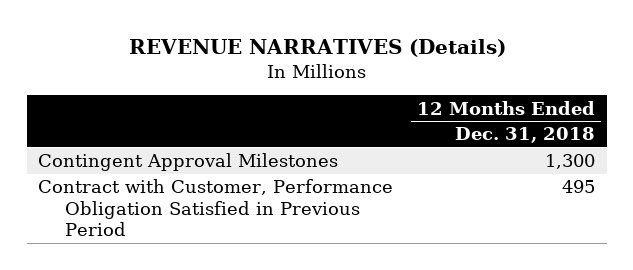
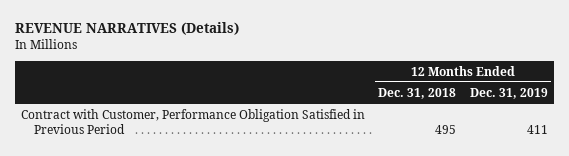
none -> [469,87,548,99] Dec. 31, 2019
[38,153,339,172] Contingent Approval Milestones -> none

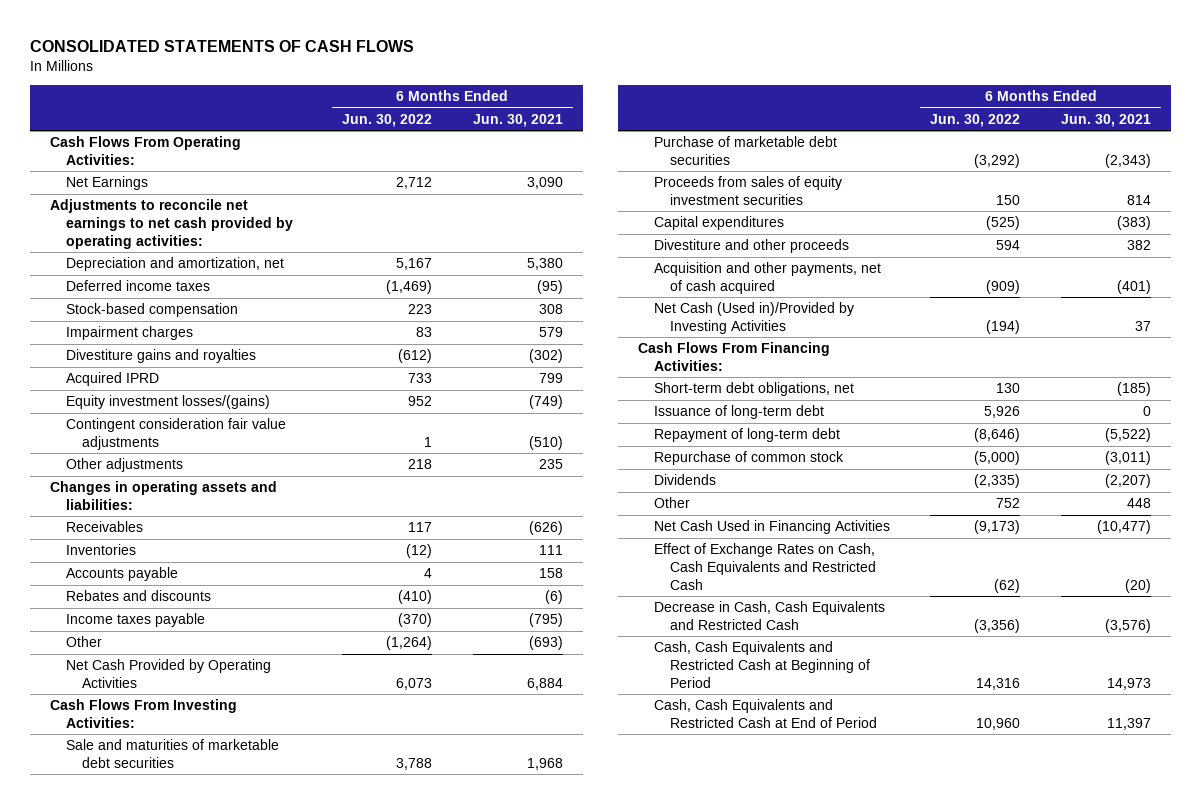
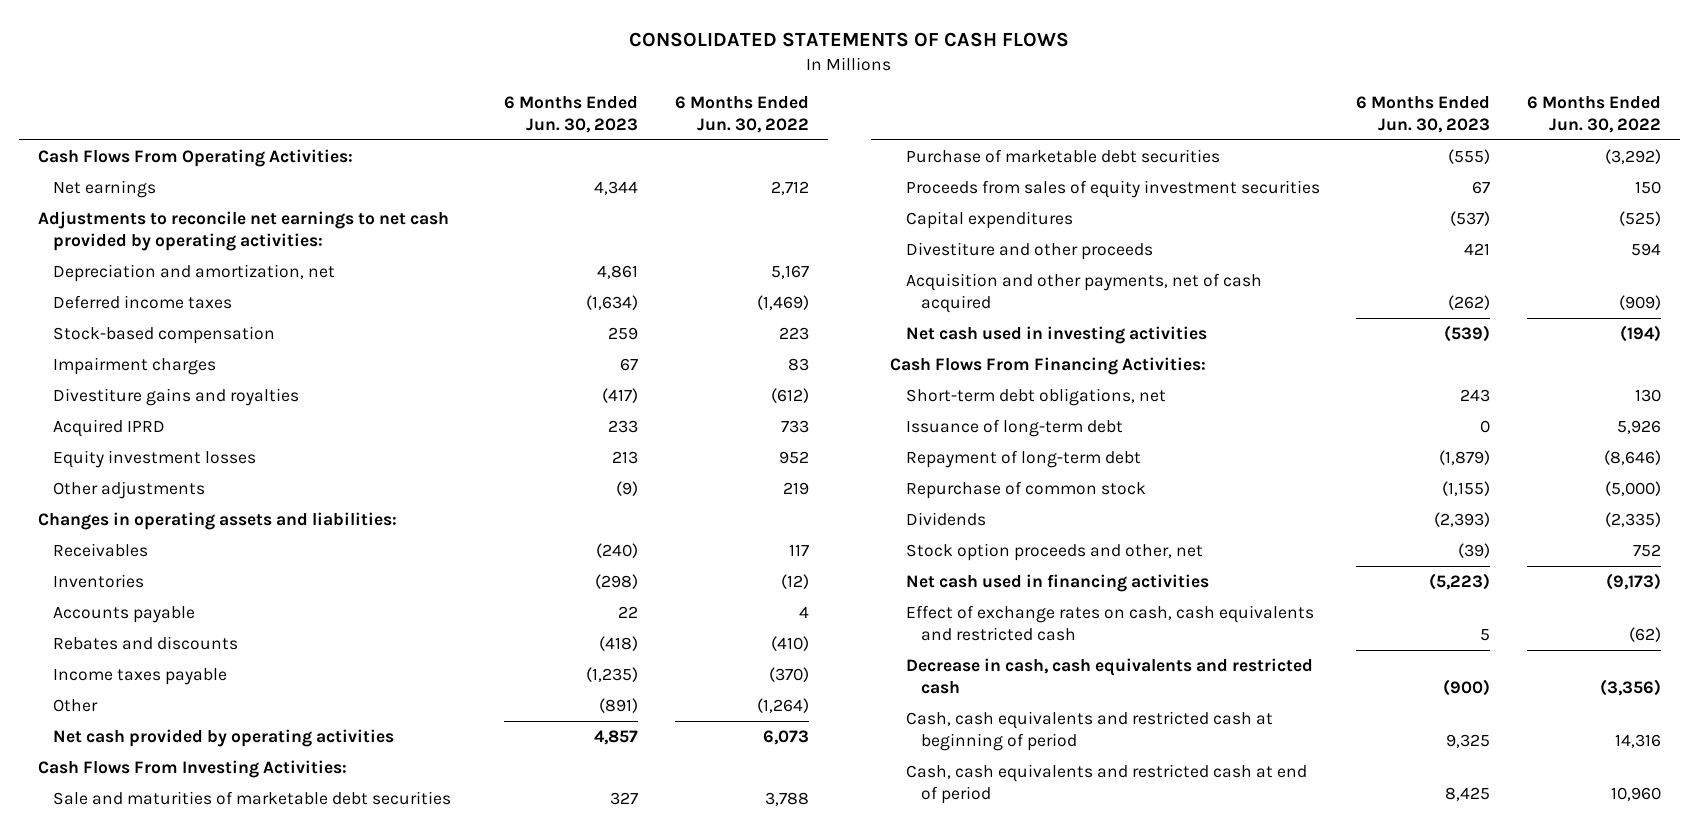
[472,113,563,127] Jun. 30, 2021 -> none
none -> [504,96,639,133] 6 Months Ended Jun. 30, 2023
[65,176,148,191] Net Earnings -> [53,180,157,199] Net earnings
[65,418,286,450] Contingent consideration fair value adjustments -> none
[65,395,270,410] Equity investment losses/(gains) -> [53,450,257,469] Equity investment losses
[408,459,433,470] 218 -> [783,482,810,496] 219
[65,659,271,688] Net Cash Provided by Operating Activities -> [53,729,395,748] Net cash provided by operating activities
[654,302,855,334] Net Cash (Used in)/Provided by Investing Activities -> [905,326,1207,345] Net cash used in investing activities
[654,497,691,509] Other -> [905,543,1203,562] Stock option proceeds and other, net
[654,520,891,535] Net Cash Used in Financing Activities -> [905,574,1209,593] Net cash used in financing activities
[654,543,877,590] Effect of Exchange Rates on Cash, Cash Equivalents and Restricted Cash -> [905,605,1314,641] Effect of exchange rates on cash, cash equivalents and restricted cash
[654,601,886,630] Decrease in Cash, Cash Equivalents and Restricted Cash -> [905,658,1313,694] Decrease in cash, cash equivalents and restricted cash
[654,641,871,688] Cash, Cash Equivalents and Restricted Cash at Beginning of Period -> [905,711,1273,751] Cash, cash equivalents and restricted cash at beginning of period
[654,699,878,728] Cash, Cash Equivalents and Restricted Cash at End of Period -> [905,764,1307,804] Cash, cash equivalents and restricted cash at end of period

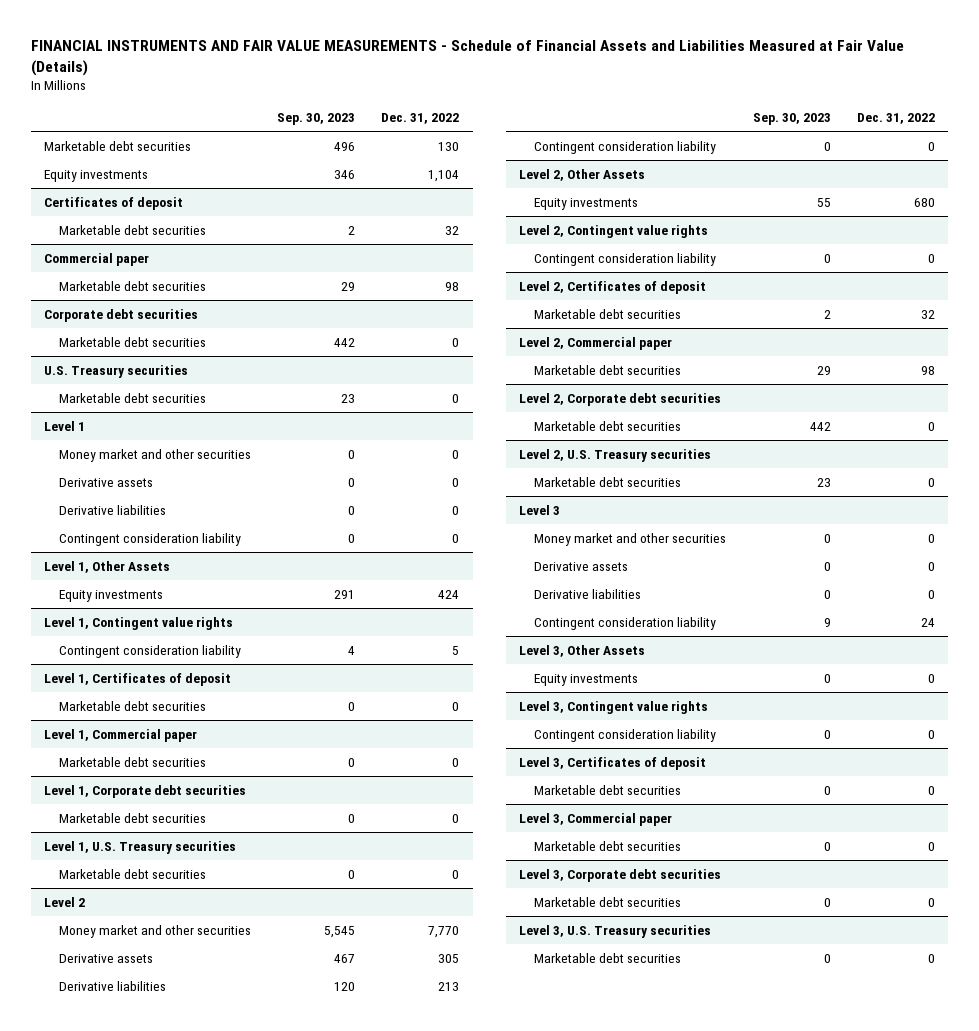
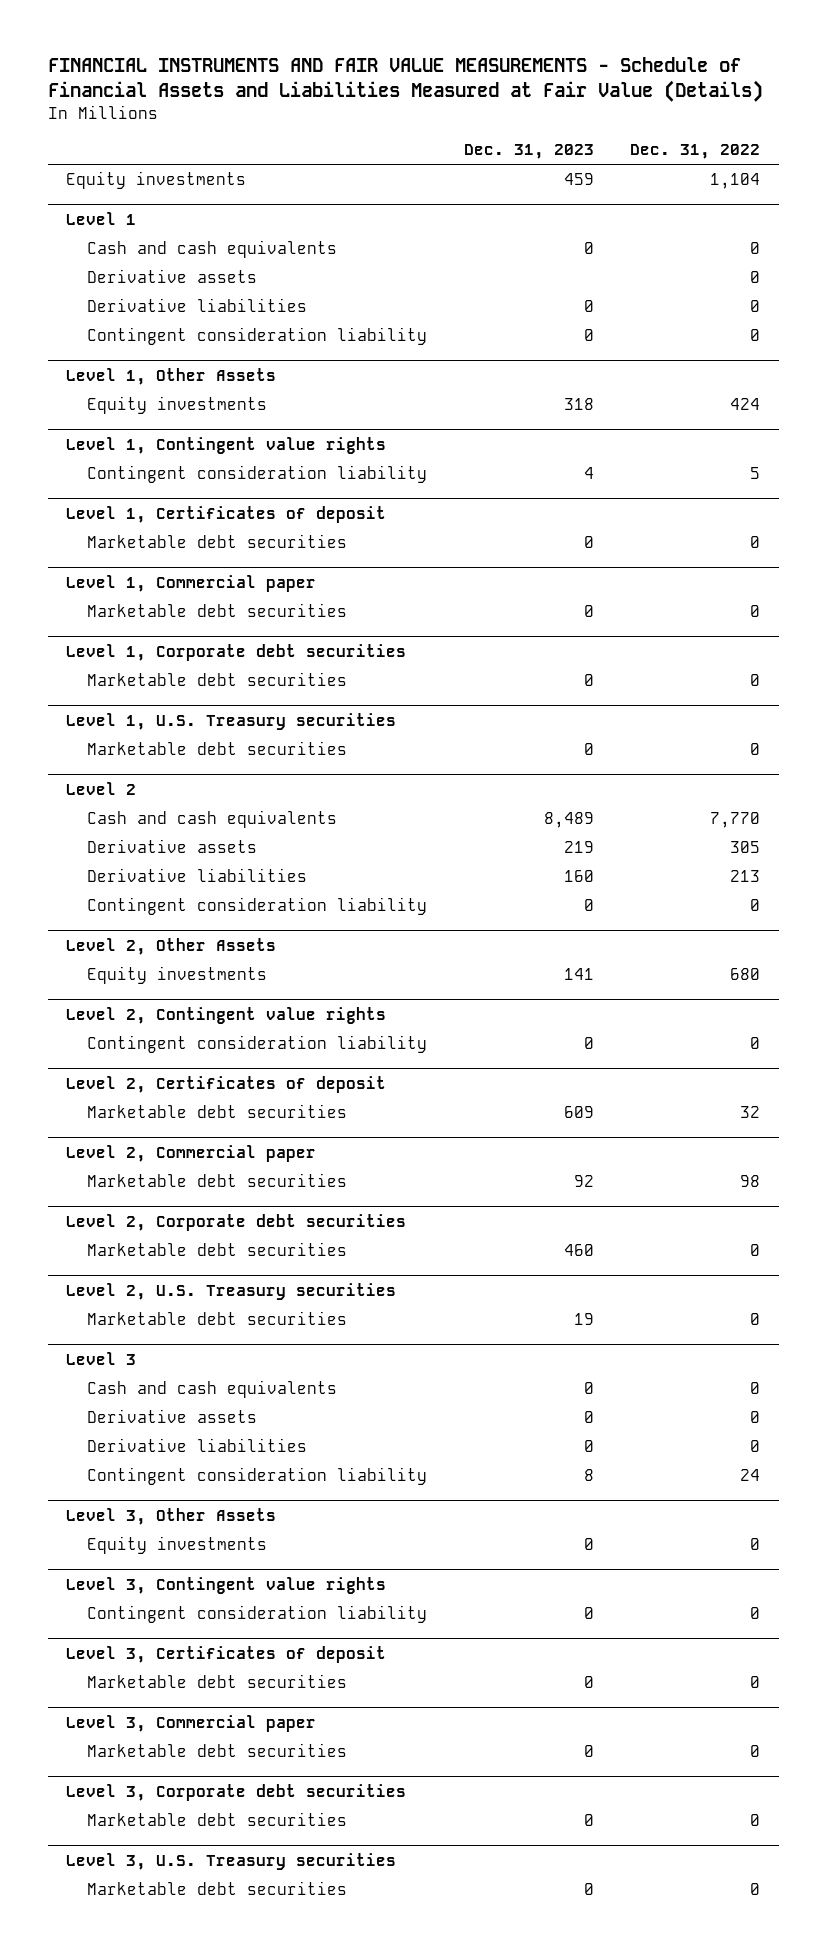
[277,113,356,126] Sep. 30, 2023 -> none
none -> [463,144,594,160] Dec. 31, 2023
[43,140,191,151] Marketable debt securities -> none
[43,196,183,210] Certificates of deposit -> none
[58,224,206,235] Marketable debt securities -> none
[43,252,149,266] Commercial paper -> none
[58,280,206,291] Marketable debt securities -> none
[43,308,198,322] Corporate debt securities -> none
[58,336,206,347] Marketable debt securities -> none
[43,364,188,378] U.S. Treasury securities -> none
[58,392,206,403] Marketable debt securities -> none
[58,448,251,462] Money market and other securities -> [87,240,338,259] Cash and cash equivalents
[58,924,251,938] Money market and other securities -> [87,810,338,829] Cash and cash equivalents
[534,532,727,546] Money market and other securities -> [87,1380,338,1399] Cash and cash equivalents

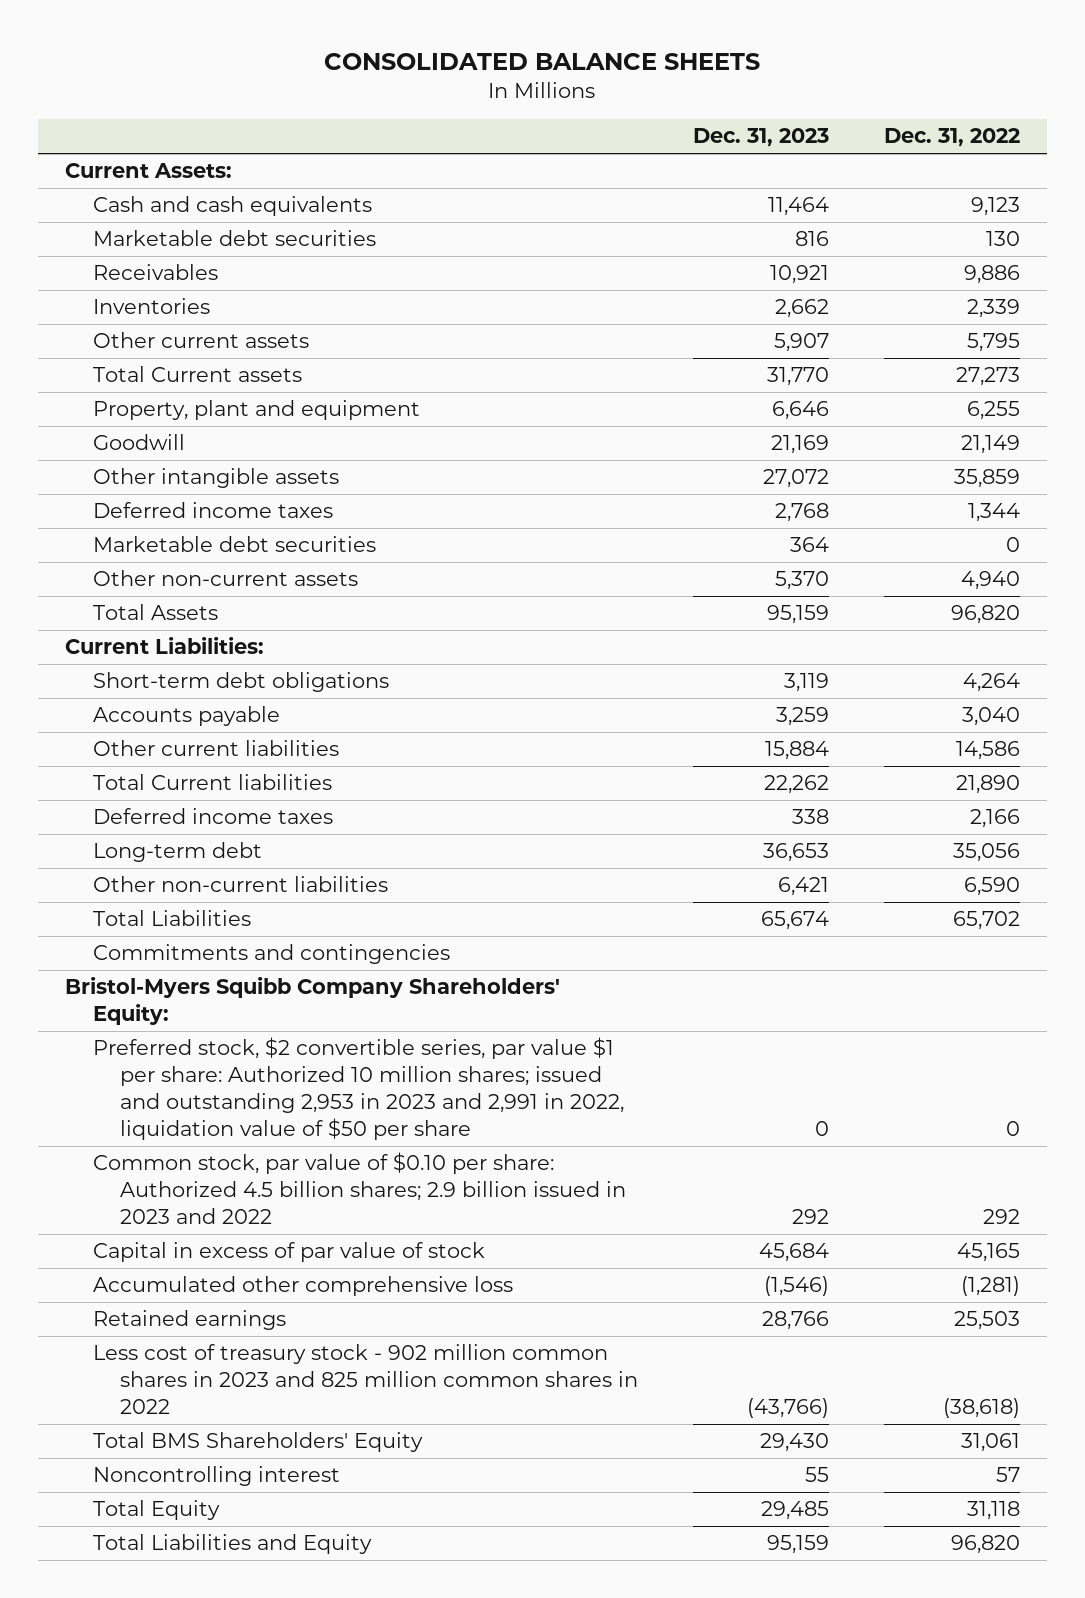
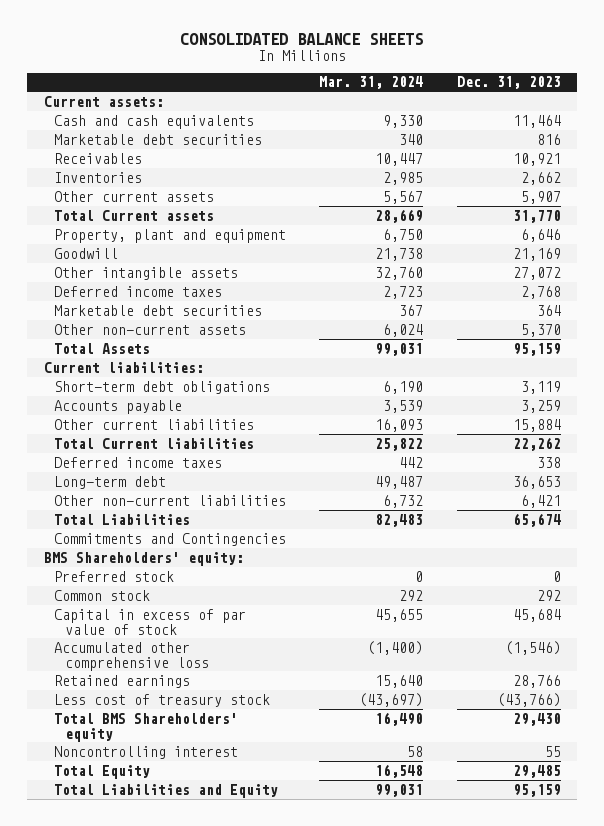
[883,128,1020,148] Dec. 31, 2022 -> none
none -> [319,76,424,90] Mar. 31, 2024
[65,163,233,179] Current Assets: -> [43,95,164,107] Current assets:
[65,637,265,655] Current Liabilities: -> [43,361,204,373] Current liabilities:
[92,944,450,965] Commitments and contingencies -> [54,532,287,546] Commitments and Contingencies
[65,977,561,1026] Bristol-Myers Squibb Company Shareholders' Equity: -> [43,551,244,566] BMS Shareholders' equity:
[92,1037,625,1141] Preferred stock, $2 convertible series, par value $1 per share: Authorized 10 million shares; issued and outstanding 2,953 in 2023 and 2,991 in 2022, liquidation value of $50 per share -> [54,570,175,582] Preferred stock
[92,1152,627,1225] Common stock, par value of $0.10 per share: Authorized 4.5 billion shares; 2.9 billion issued in 2023 and 2022 -> [54,589,151,601] Common stock
[92,1344,639,1415] Less cost of treasury stock - 902 million common shares in 2023 and 825 million common shares in 2022 -> [54,693,271,707] Less cost of treasury stock
[92,1432,423,1453] Total BMS Shareholders' Equity -> [54,712,239,742] Total BMS Shareholders' equity

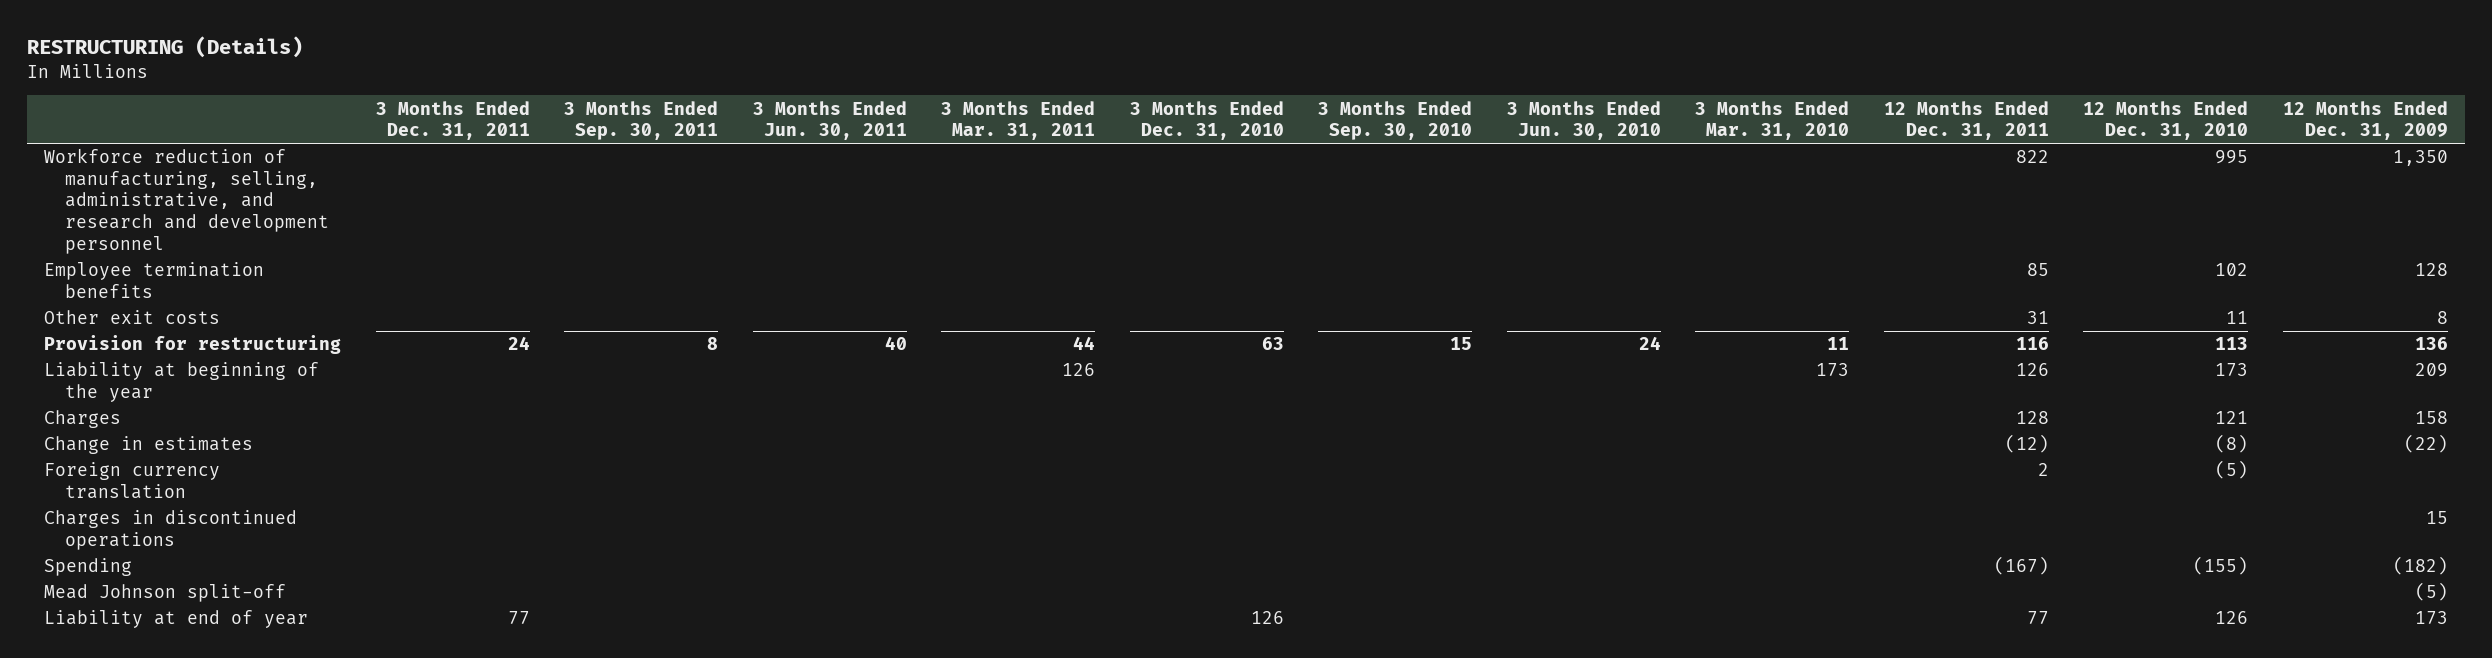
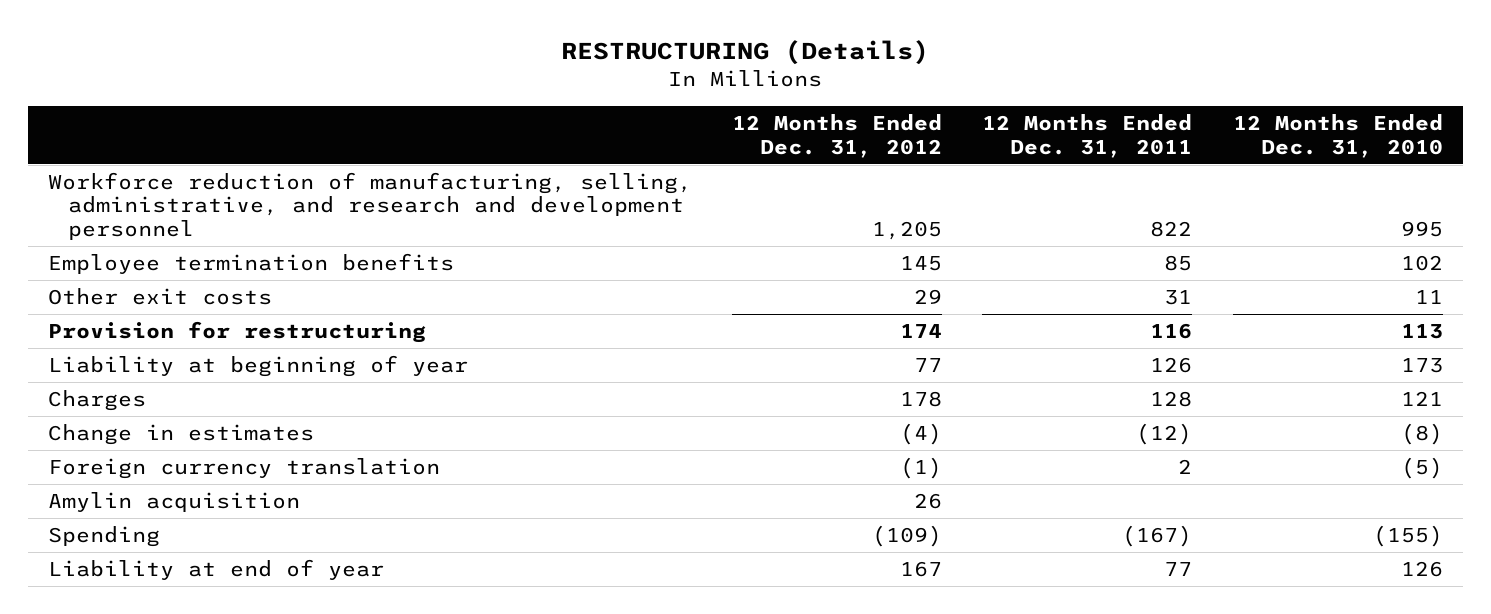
[375,100,530,141] 3 Months Ended Dec. 31, 2011 -> none
[564,100,719,141] 3 Months Ended Sep. 30, 2011 -> none
[752,100,907,141] 3 Months Ended Jun. 30, 2011 -> none
[941,100,1096,141] 3 Months Ended Mar. 31, 2011 -> none
[1129,100,1284,141] 3 Months Ended Dec. 31, 2010 -> none
[1318,100,1473,141] 3 Months Ended Sep. 30, 2010 -> none
[1506,100,1661,141] 3 Months Ended Jun. 30, 2010 -> none
[1695,100,1850,141] 3 Months Ended Mar. 31, 2010 -> none
[2282,100,2448,141] 12 Months Ended Dec. 31, 2009 -> none
none -> [732,114,943,158] 12 Months Ended Dec. 31, 2012
[44,362,320,402] Liability at beginning of the year -> [47,355,468,378] Liability at beginning of year
[44,510,298,550] Charges in discontinued operations -> none
none -> [47,492,300,513] Amylin acquisition
[44,584,287,603] Mead Johnson split-off -> none

